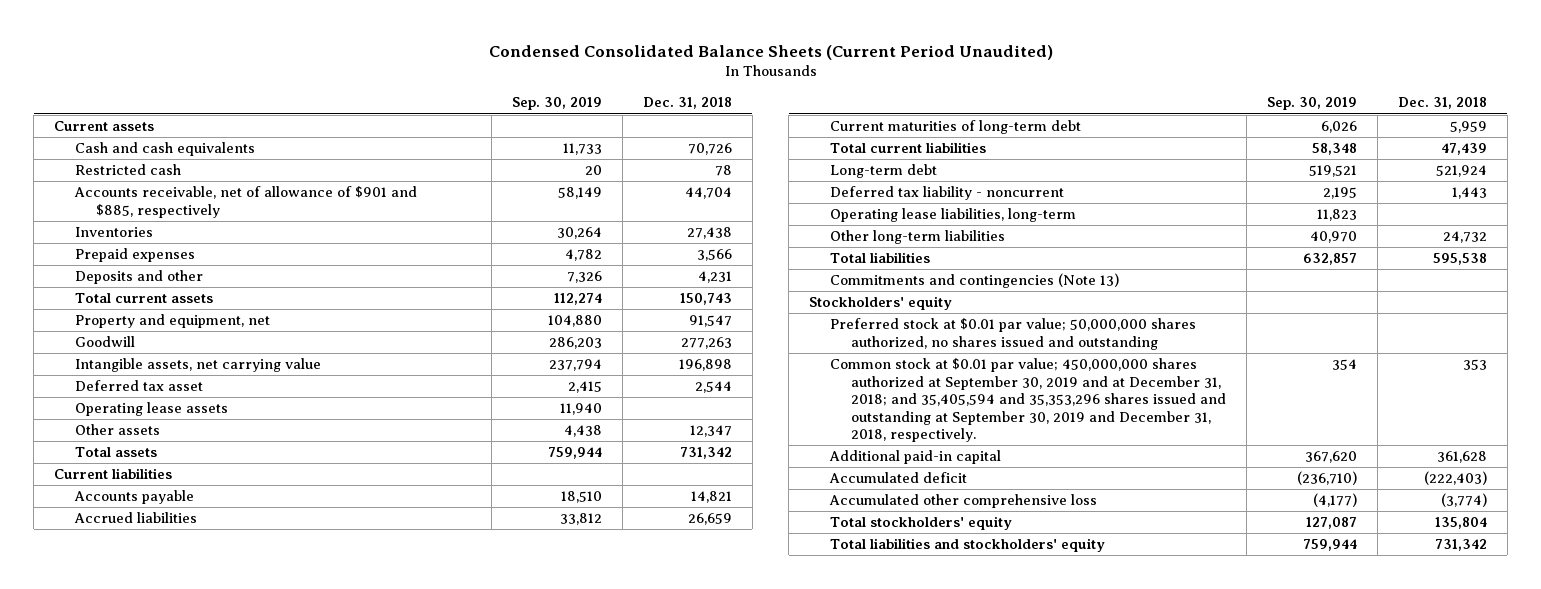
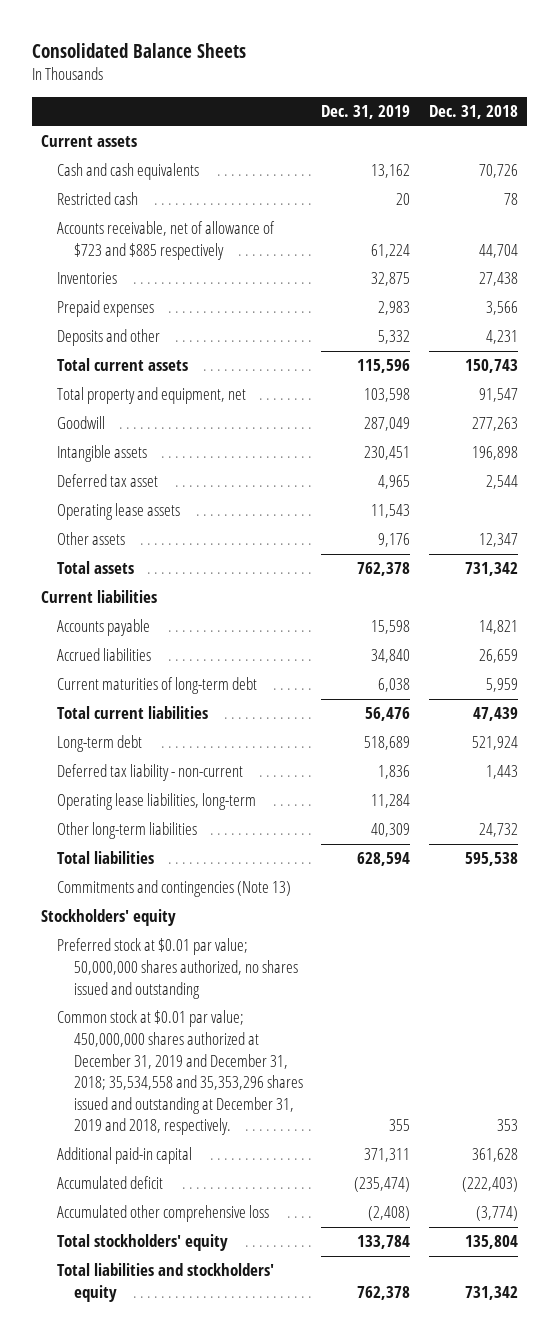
[488,44,1053,60] Condensed Consolidated Balance Sheets (Current Period Unaudited) -> [31,42,246,58] Consolidated Balance Sheets
[512,97,603,111] Sep. 30, 2019 -> none
none -> [321,105,411,120] Dec. 31, 2019
[74,186,418,218] Accounts receivable, net of allowance of $901 and $885, respectively -> [57,221,276,260] Accounts receivable, net of allowance of $723 and $885 respectively
[75,314,271,329] Property and equipment, net -> [57,387,247,405] Total property and equipment, net
[75,358,322,373] Intangible assets, net carrying value -> [57,445,148,463] Intangible assets
[830,186,1065,201] Deferred tax liability - noncurrent -> [57,764,244,782] Deferred tax liability - non-current
[830,358,1227,442] Common stock at $0.01 par value; 450,000,000 shares authorized at September 30, 2019 and at December 31, 2018; and 35,405,594 and 35,353,296 shares issued and outstanding at September 30, 2019 and December 31, 2018, respectively. -> [57,1010,304,1136] Common stock at $0.01 par value; 450,000,000 shares authorized at December 31, 2019 and December 31, 2018; 35,534,558 and 35,353,296 shares issued and outstanding at December 31, 2019 and 2018, respectively.

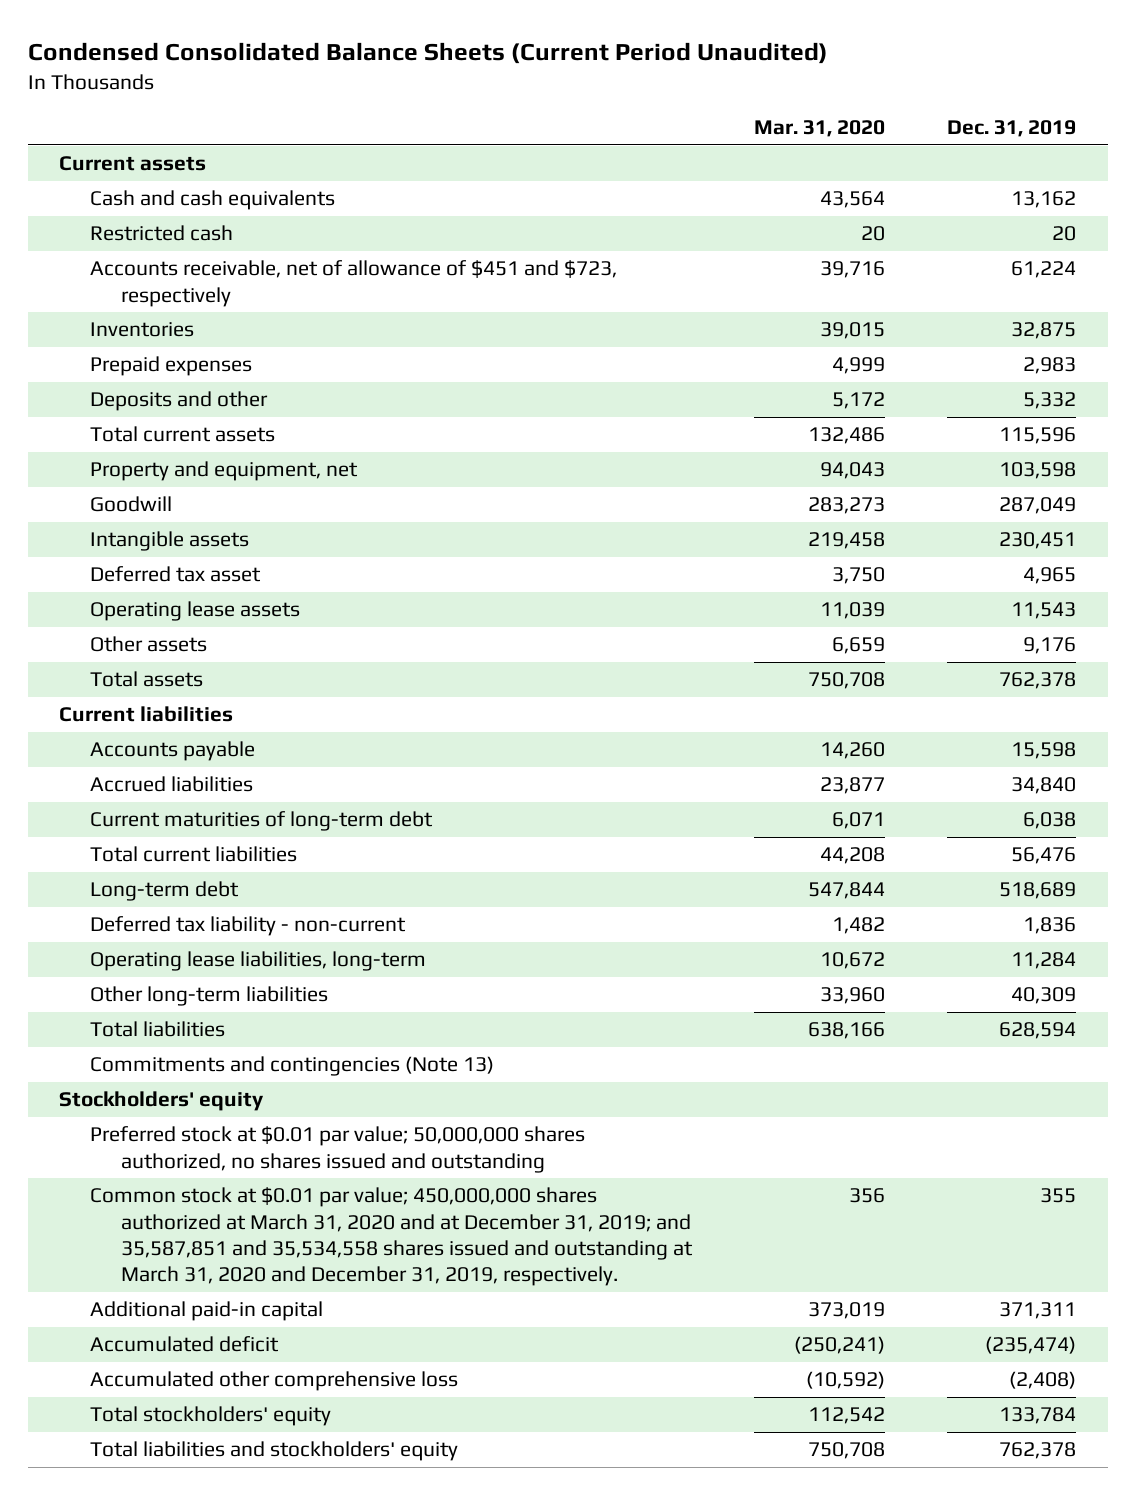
[31,42,246,58] Consolidated Balance Sheets -> [27,42,828,65] Condensed Consolidated Balance Sheets (Current Period Unaudited)
[428,105,518,120] Dec. 31, 2018 -> none
none -> [753,120,885,138] Mar. 31, 2020
[57,221,276,260] Accounts receivable, net of allowance of $723 and $885 respectively -> [89,260,617,307] Accounts receivable, net of allowance of $451 and $723, respectively
[57,387,247,405] Total property and equipment, net -> [89,461,358,482] Property and equipment, net
[57,1010,304,1136] Common stock at $0.01 par value; 450,000,000 shares authorized at December 31, 2019 and December 31, 2018; 35,534,558 and 35,353,296 shares issued and outstanding at December 31, 2019 and 2018, respectively. -> [89,1187,693,1287] Common stock at $0.01 par value; 450,000,000 shares authorized at March 31, 2020 and at December 31, 2019; and 35,587,851 and 35,534,558 shares issued and outstanding at March 31, 2020 and December 31, 2019, respectively.

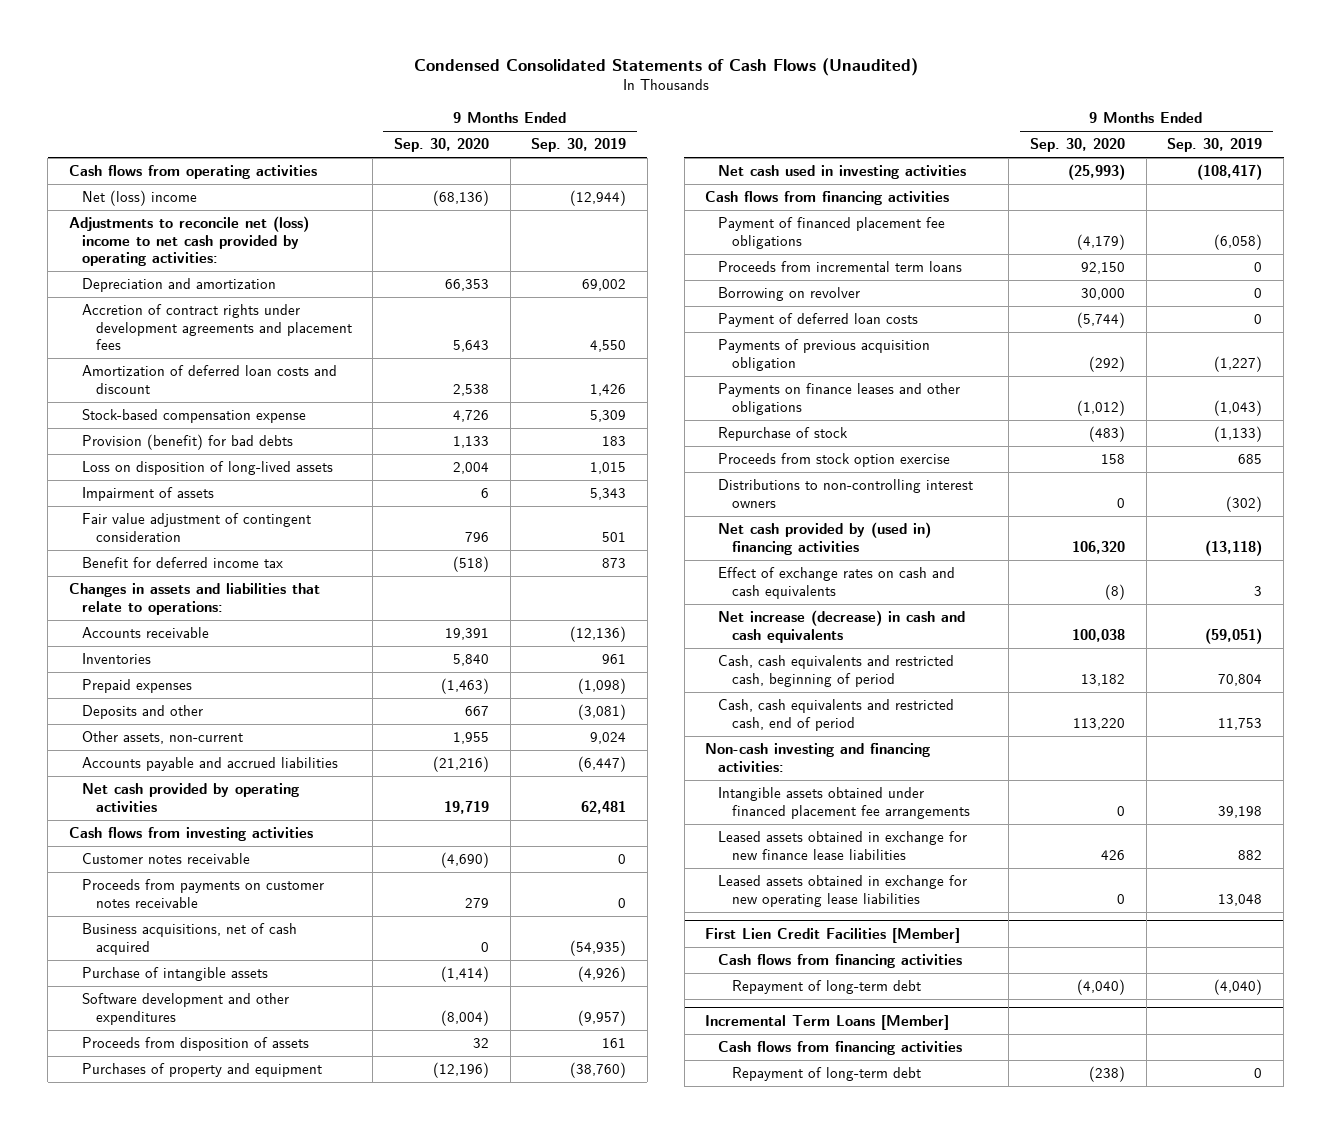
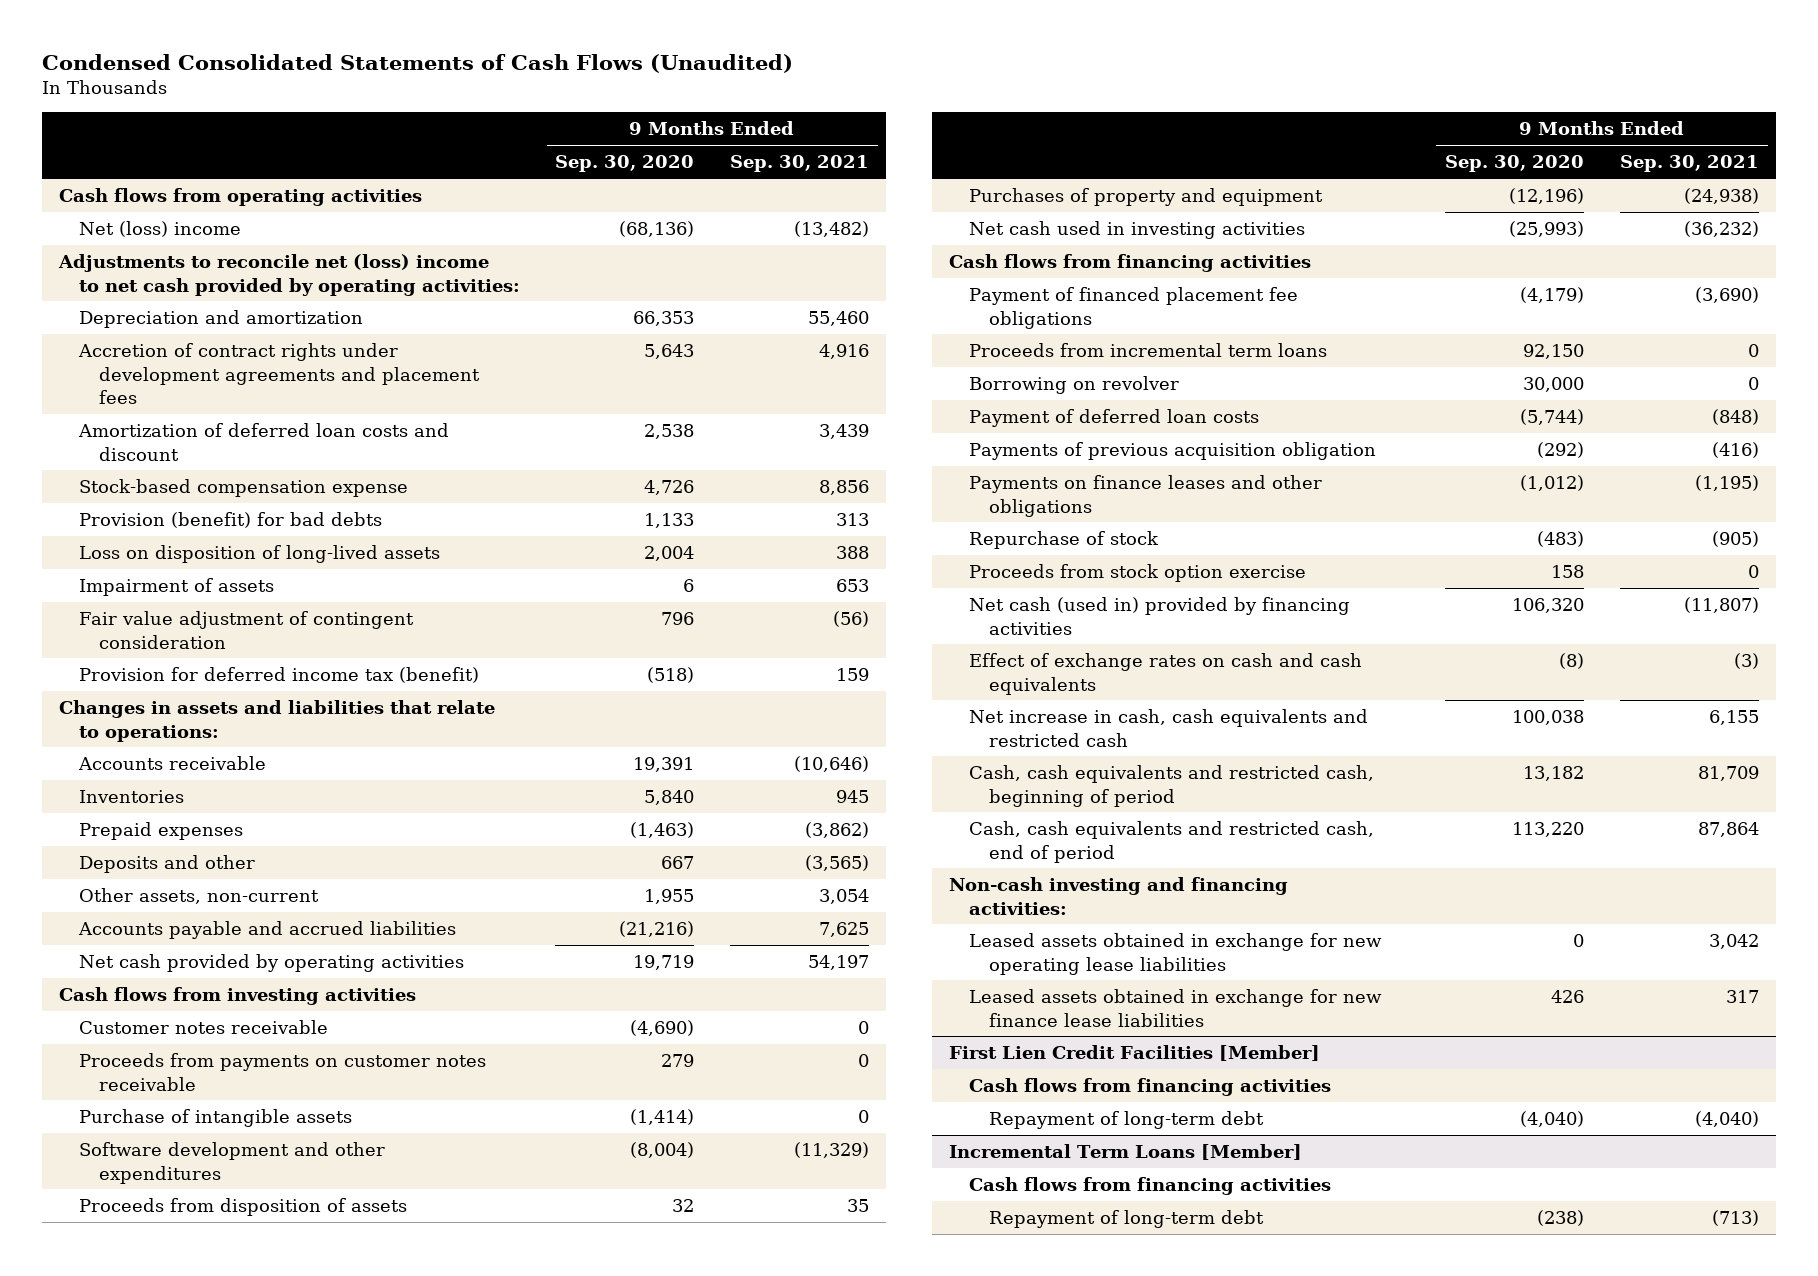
[531,138,627,153] Sep. 30, 2019 -> none
none -> [729,155,869,173] Sep. 30, 2021
[82,557,284,569] Benefit for deferred income tax -> [78,667,479,684] Provision for deferred income tax (benefit)
[82,923,298,955] Business acquisitions, net of cash acquired -> none
[718,479,974,508] Distributions to non-controlling interest owners -> none
[718,522,932,555] Net cash provided by (used in) financing activities -> [968,597,1350,635] Net cash (used in) provided by financing activities
[718,610,966,643] Net increase (decrease) in cash and cash equivalents -> [968,709,1368,747] Net increase in cash, cash equivalents and restricted cash
[718,787,970,819] Intangible assets obtained under financed placement fee arrangements -> none
[718,831,968,860] Leased assets obtained in exchange for new finance lease liabilities -> [968,989,1382,1027] Leased assets obtained in exchange for new finance lease liabilities

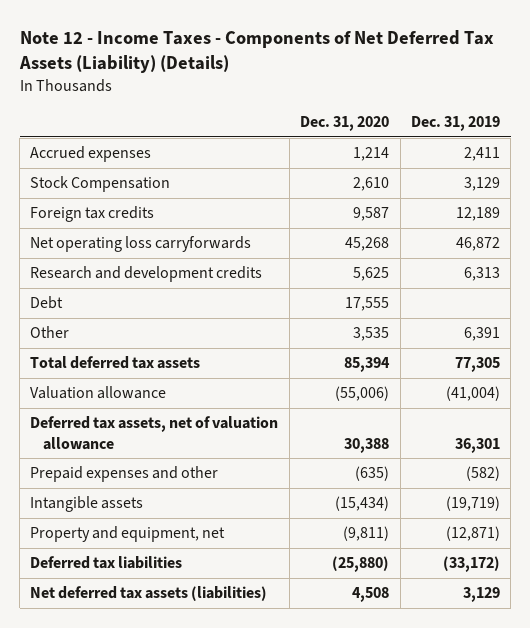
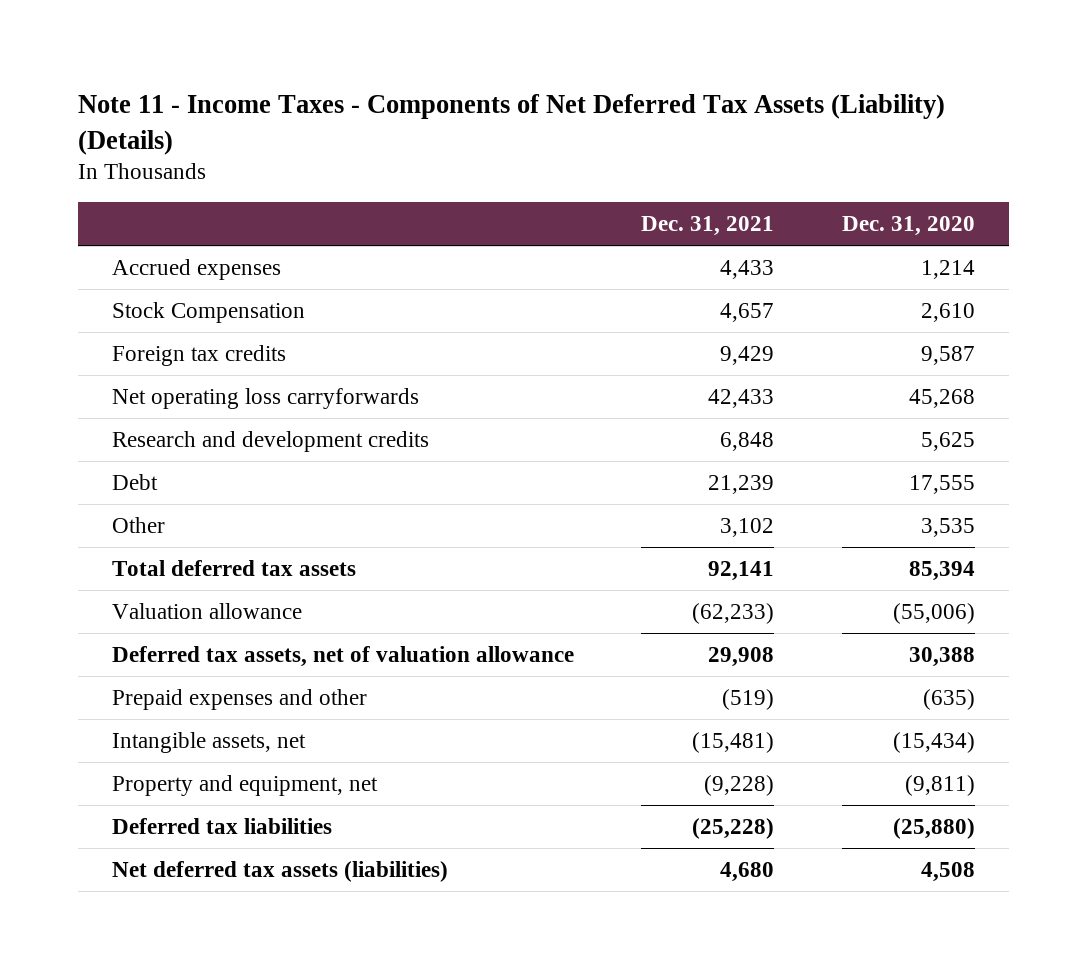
[18,30,494,74] Note 12 - Income Taxes - Components of Net Deferred Tax Assets (Liability) (Details) -> [77,94,945,155] Note 11 - Income Taxes - Components of Net Deferred Tax Assets (Liability) (Details)
[410,115,500,131] Dec. 31, 2019 -> none
none -> [641,216,775,237] Dec. 31, 2021
[30,496,144,513] Intangible assets -> [111,731,306,753] Intangible assets, net

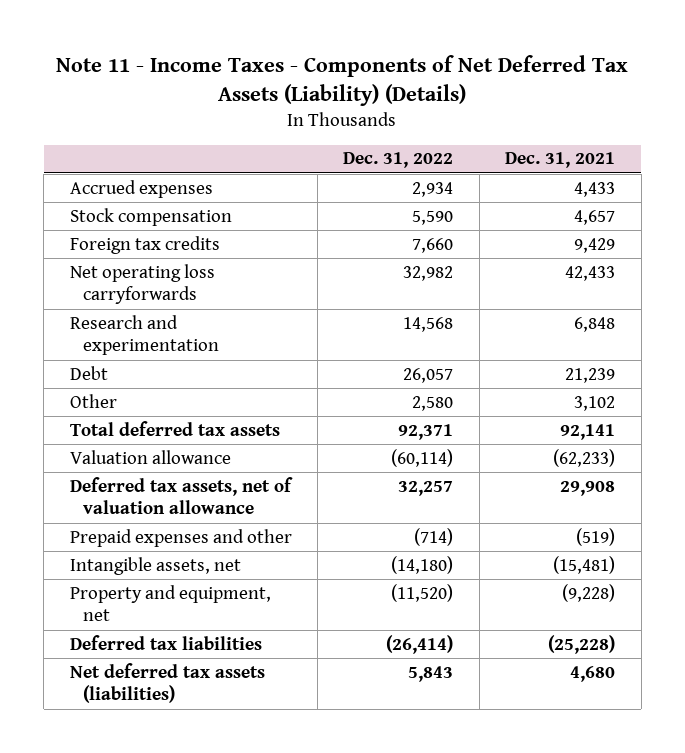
[841,216,975,237] Dec. 31, 2020 -> none
none -> [343,152,454,169] Dec. 31, 2022
[111,301,305,323] Stock Compensation -> [69,207,232,226] Stock compensation
[111,430,429,452] Research and development credits -> [69,314,220,356] Research and experimentation

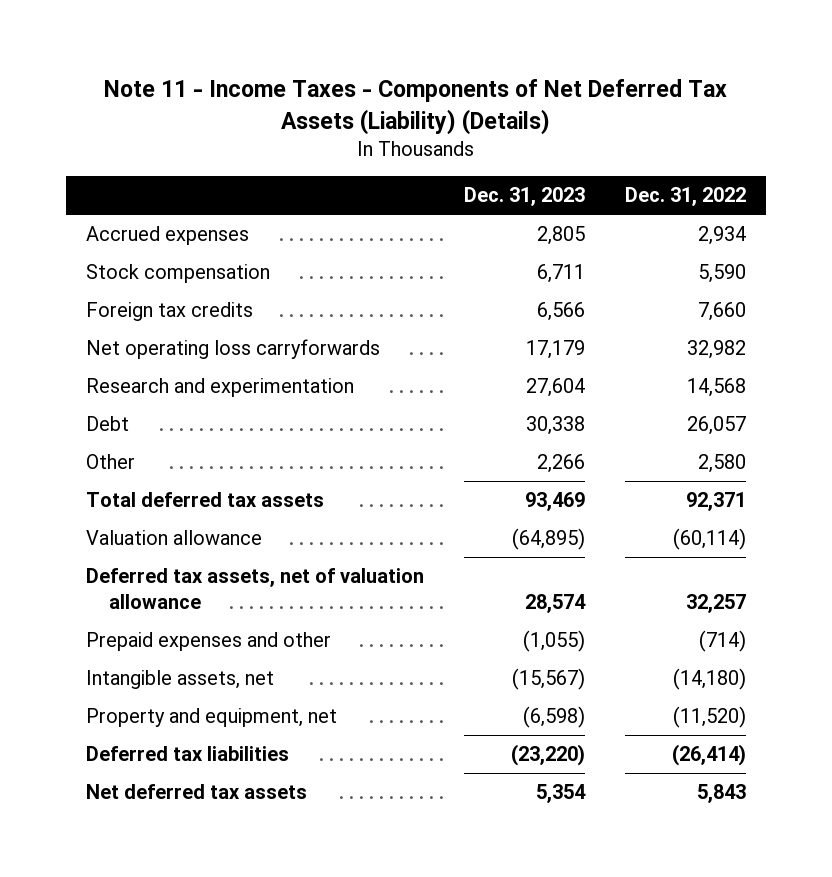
[505,152,616,169] Dec. 31, 2021 -> none
none -> [463,187,585,207] Dec. 31, 2023
[69,662,265,704] Net deferred tax assets (liabilities) -> [85,784,307,800] Net deferred tax assets

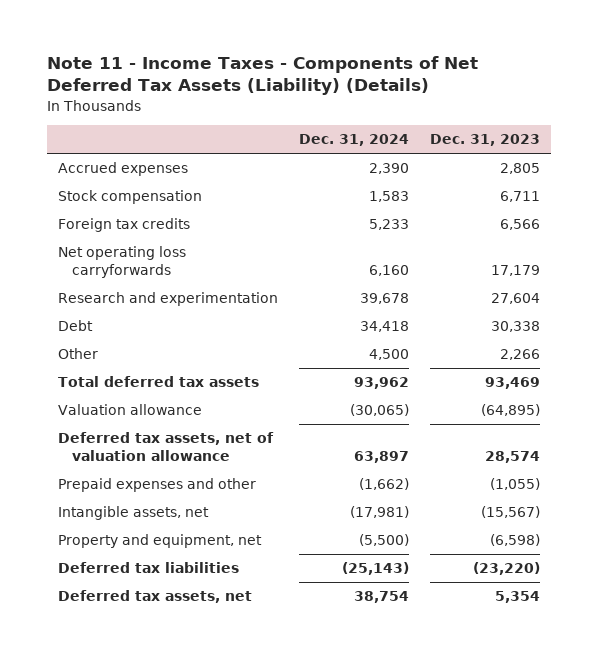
[624,187,746,207] Dec. 31, 2022 -> none
none -> [298,134,409,147] Dec. 31, 2024
[85,784,307,800] Net deferred tax assets -> [57,590,252,604] Deferred tax assets, net

